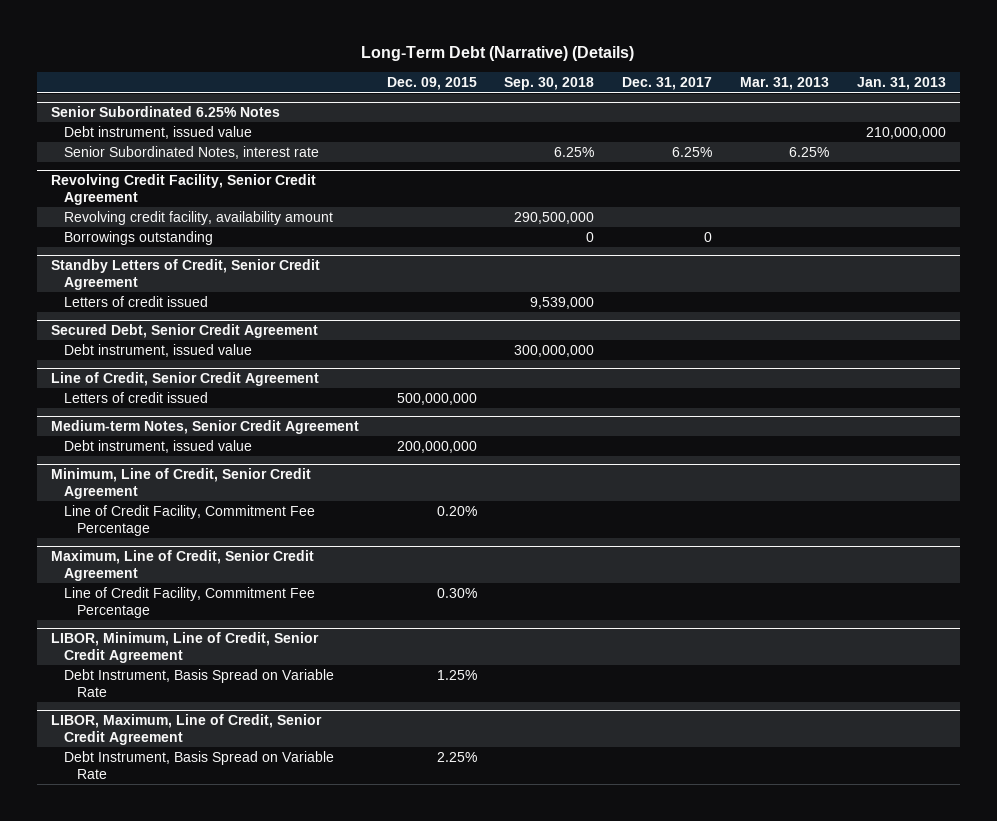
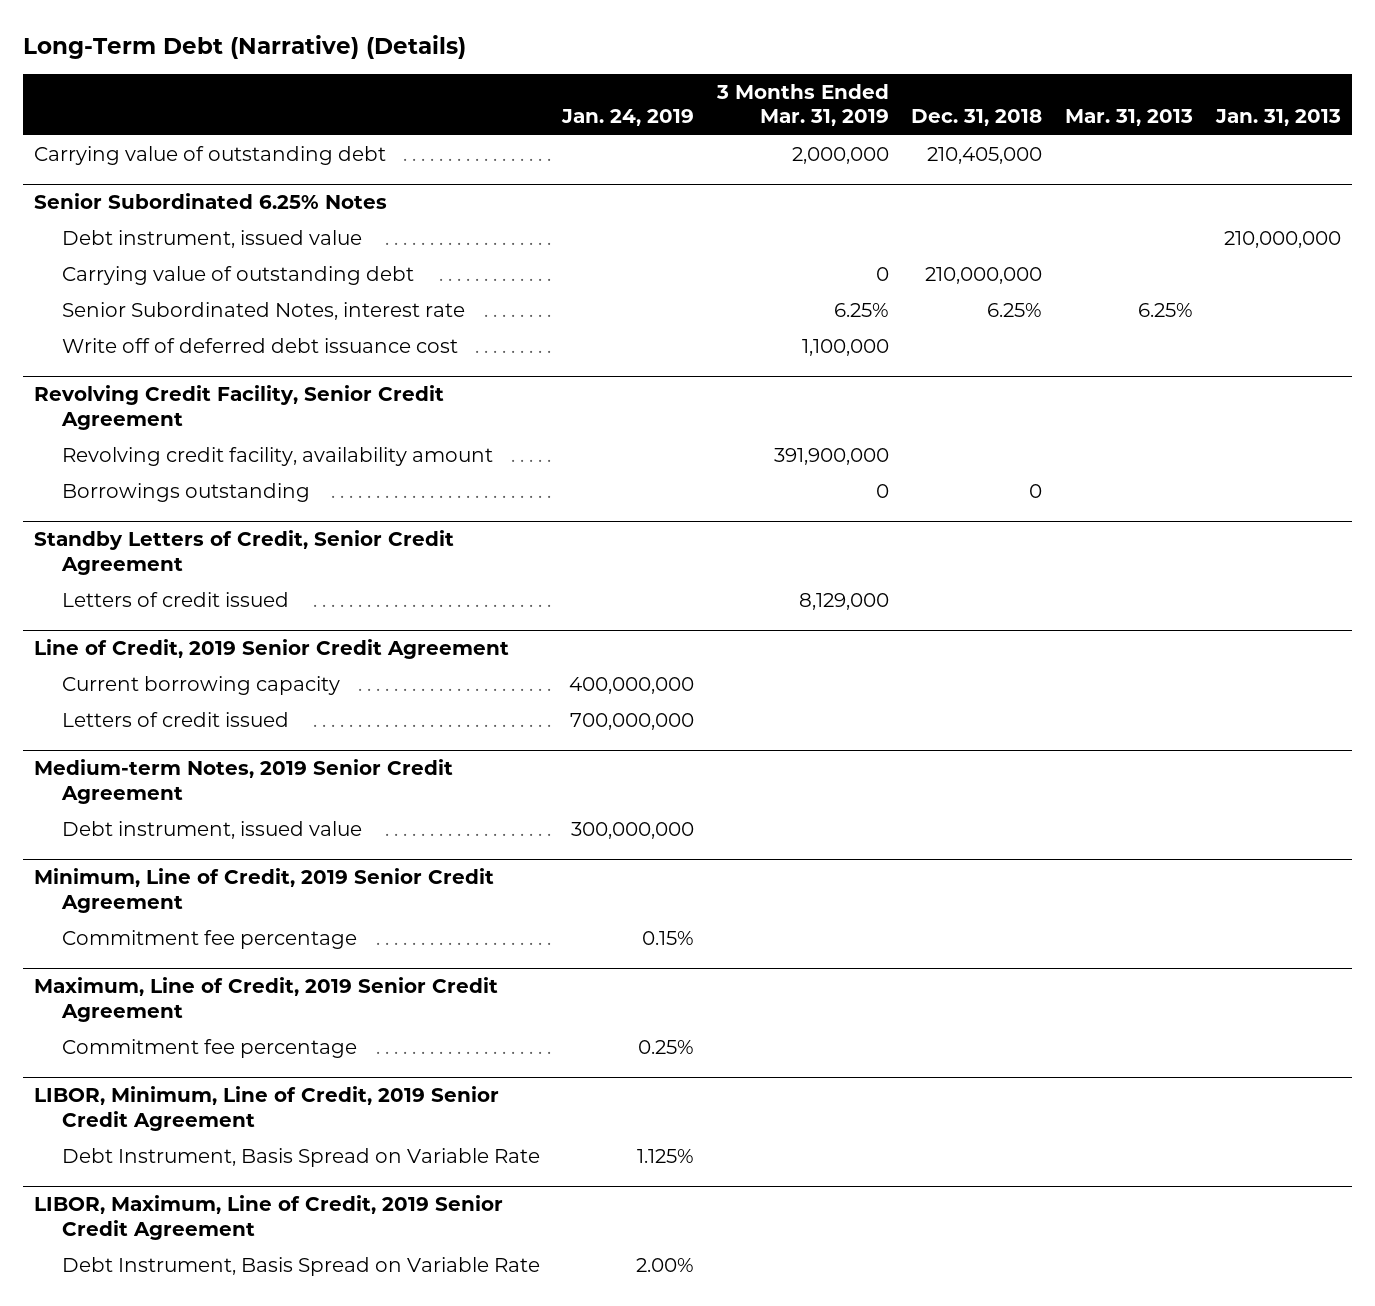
[386,77,477,91] Dec. 09, 2015 -> none
[504,77,595,91] Sep. 30, 2018 -> none
[622,77,713,91] Dec. 31, 2017 -> none
none -> [561,109,695,127] Jan. 24, 2019
none -> [715,83,889,127] 3 Months Ended Mar. 31, 2019
none -> [911,109,1043,127] Dec. 31, 2018
none -> [34,145,387,165] Carrying value of outstanding debt
none -> [61,265,414,285] Carrying value of outstanding debt
none -> [61,337,458,353] Write off of deferred debt issuance cost
[50,324,318,339] Secured Debt, Senior Credit Agreement -> none
[63,343,252,357] Debt instrument, issued value -> none
[50,372,319,387] Line of Credit, Senior Credit Agreement -> [34,639,510,660] Line of Credit, 2019 Senior Credit Agreement
none -> [61,675,340,695] Current borrowing capacity
[50,420,359,435] Medium-term Notes, Senior Credit Agreement -> [34,759,454,804] Medium-term Notes, 2019 Senior Credit Agreement
[50,468,311,499] Minimum, Line of Credit, Senior Credit Agreement -> [34,868,495,913] Minimum, Line of Credit, 2019 Senior Credit Agreement
[63,504,315,536] Line of Credit Facility, Commitment Fee Percentage -> [61,929,357,949] Commitment fee percentage
[50,550,314,581] Maximum, Line of Credit, Senior Credit Agreement -> [34,977,499,1022] Maximum, Line of Credit, 2019 Senior Credit Agreement
[63,586,315,618] Line of Credit Facility, Commitment Fee Percentage -> [61,1038,357,1058] Commitment fee percentage
[50,632,319,663] LIBOR, Minimum, Line of Credit, Senior Credit Agreement -> [34,1086,500,1131] LIBOR, Minimum, Line of Credit, 2019 Senior Credit Agreement
[50,714,322,745] LIBOR, Maximum, Line of Credit, Senior Credit Agreement -> [34,1195,504,1240] LIBOR, Maximum, Line of Credit, 2019 Senior Credit Agreement

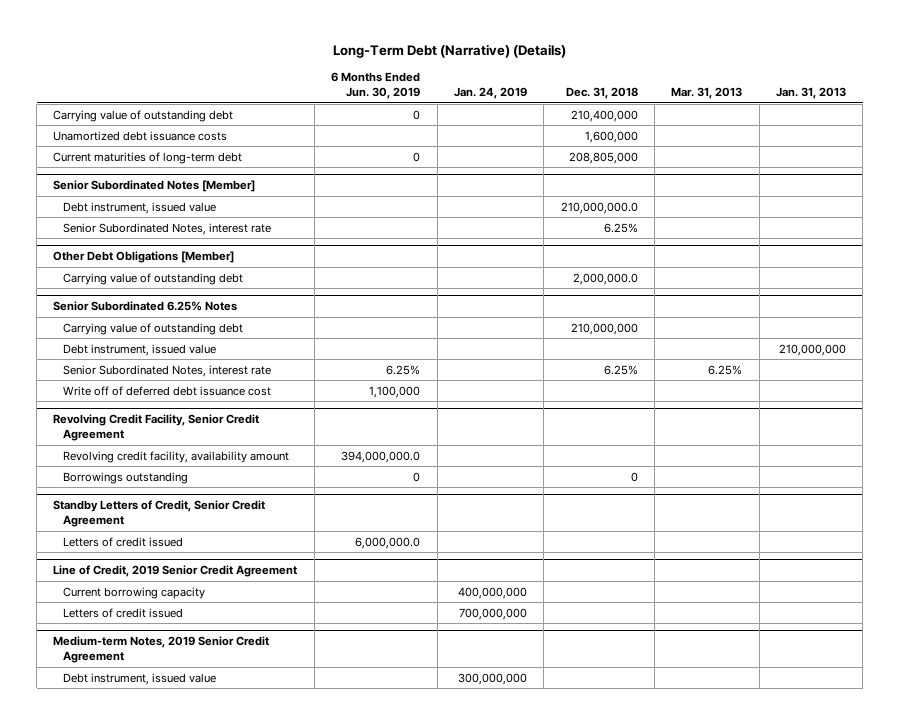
[715,83,889,127] 3 Months Ended Mar. 31, 2019 -> none
none -> [331,71,421,99] 6 Months Ended Jun. 30, 2019
[927,146,1043,164] 210,405,000 -> [570,109,638,122] 210,400,000
none -> [53,130,228,141] Unamortized debt issuance costs
none -> [53,151,243,164] Current maturities of long-term debt
none -> [53,180,256,193] Senior Subordinated Notes [Member]
none -> [63,201,217,214] Debt instrument, issued value
none -> [63,222,272,235] Senior Subordinated Notes, interest rate
none -> [53,251,235,264] Other Debt Obligations [Member]
none -> [63,272,244,285] Carrying value of outstanding debt
[61,229,362,248] Debt instrument, issued value -> [63,343,217,356] Debt instrument, issued value
[34,868,495,913] Minimum, Line of Credit, 2019 Senior Credit Agreement -> none
[61,929,357,949] Commitment fee percentage -> none
[34,977,499,1022] Maximum, Line of Credit, 2019 Senior Credit Agreement -> none
[61,1038,357,1058] Commitment fee percentage -> none
[34,1086,500,1131] LIBOR, Minimum, Line of Credit, 2019 Senior Credit Agreement -> none
[61,1147,540,1167] Debt Instrument, Basis Spread on Variable Rate -> none
[34,1195,504,1240] LIBOR, Maximum, Line of Credit, 2019 Senior Credit Agreement -> none
[61,1256,540,1276] Debt Instrument, Basis Spread on Variable Rate -> none

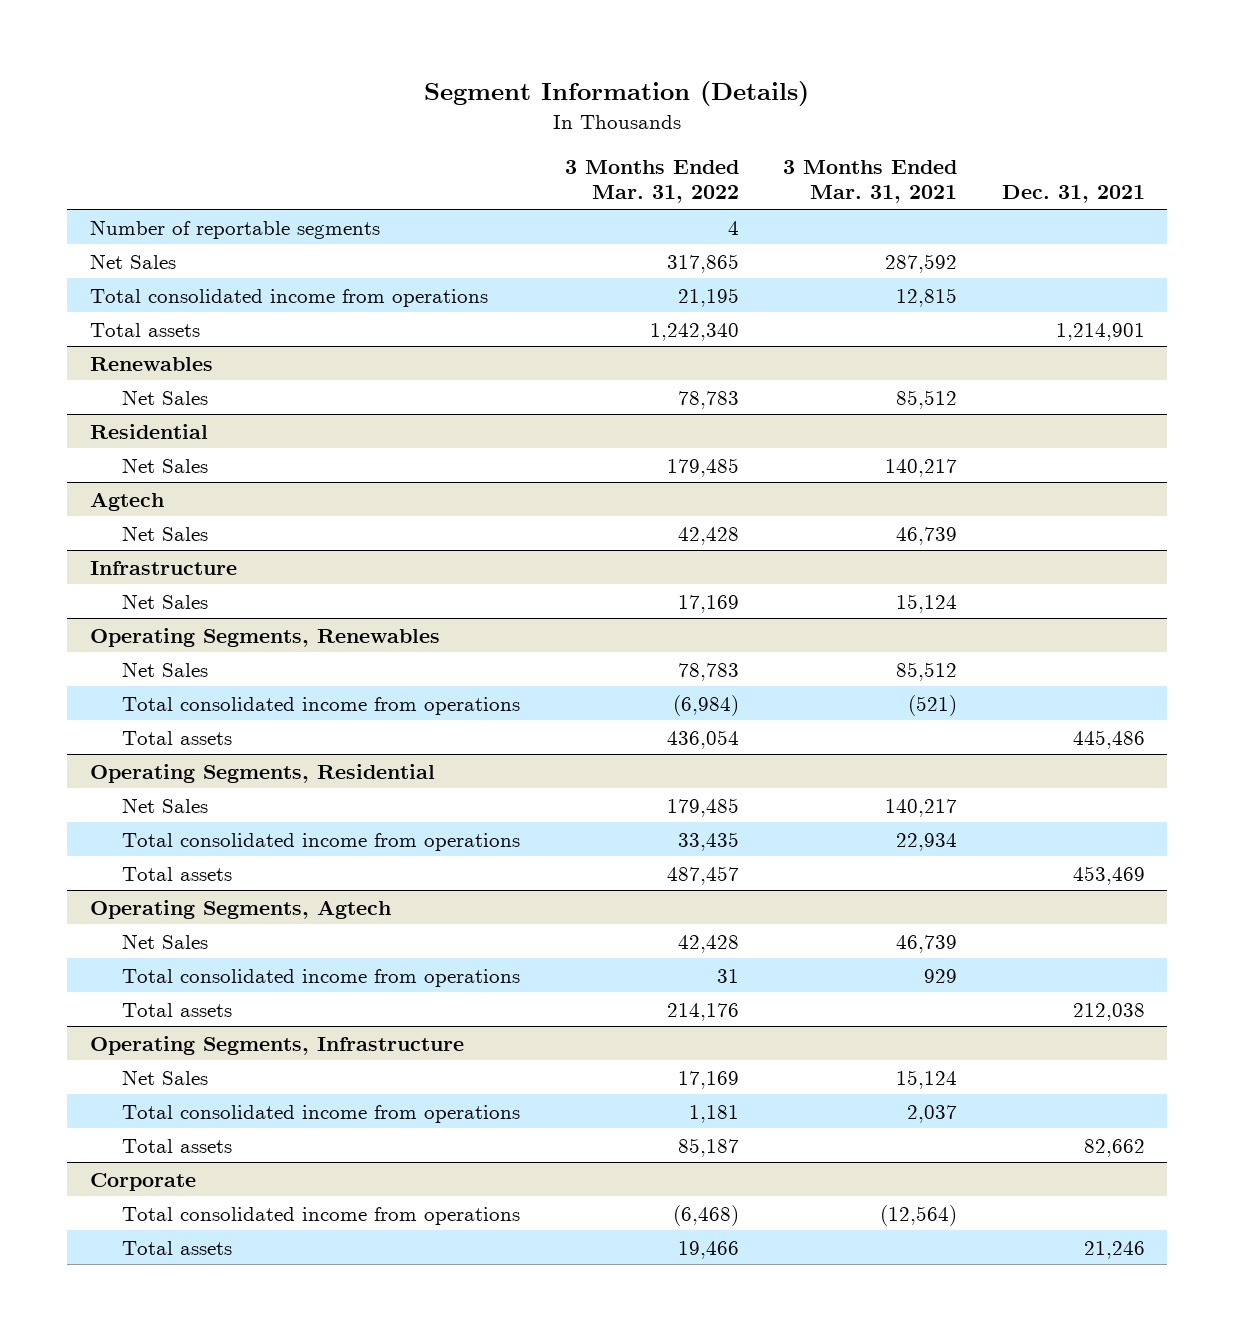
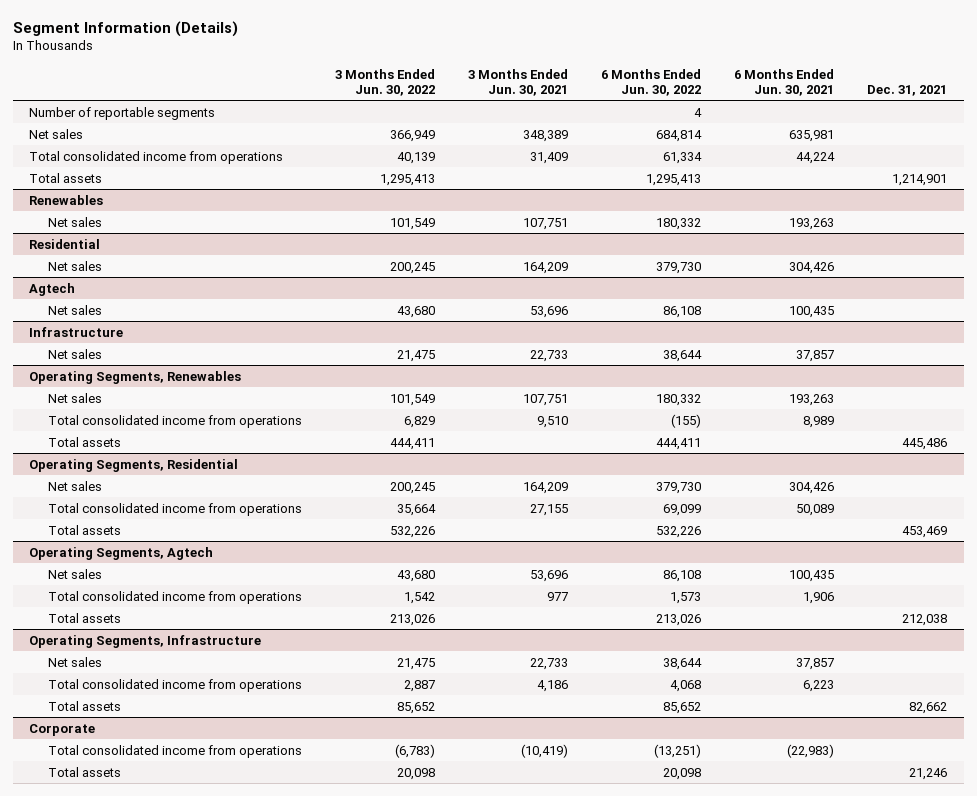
[564,160,739,204] 3 Months Ended Mar. 31, 2022 -> none
[783,160,958,204] 3 Months Ended Mar. 31, 2021 -> none
none -> [335,68,436,96] 3 Months Ended Jun. 30, 2022
none -> [468,68,569,96] 3 Months Ended Jun. 30, 2021
none -> [601,68,702,96] 6 Months Ended Jun. 30, 2022
none -> [734,68,835,96] 6 Months Ended Jun. 30, 2021
[89,253,176,269] Net Sales -> [29,128,84,139] Net sales
[121,389,208,405] Net Sales -> [48,216,103,227] Net sales
[121,457,208,473] Net Sales -> [48,260,103,271] Net sales
[121,525,208,541] Net Sales -> [48,304,103,315] Net sales
[121,593,208,609] Net Sales -> [48,348,103,359] Net sales
[121,661,208,677] Net Sales -> [48,392,103,403] Net sales
[121,797,208,813] Net Sales -> [48,480,103,491] Net sales
[121,933,208,949] Net Sales -> [48,568,103,579] Net sales
[121,1069,208,1085] Net Sales -> [48,656,103,667] Net sales

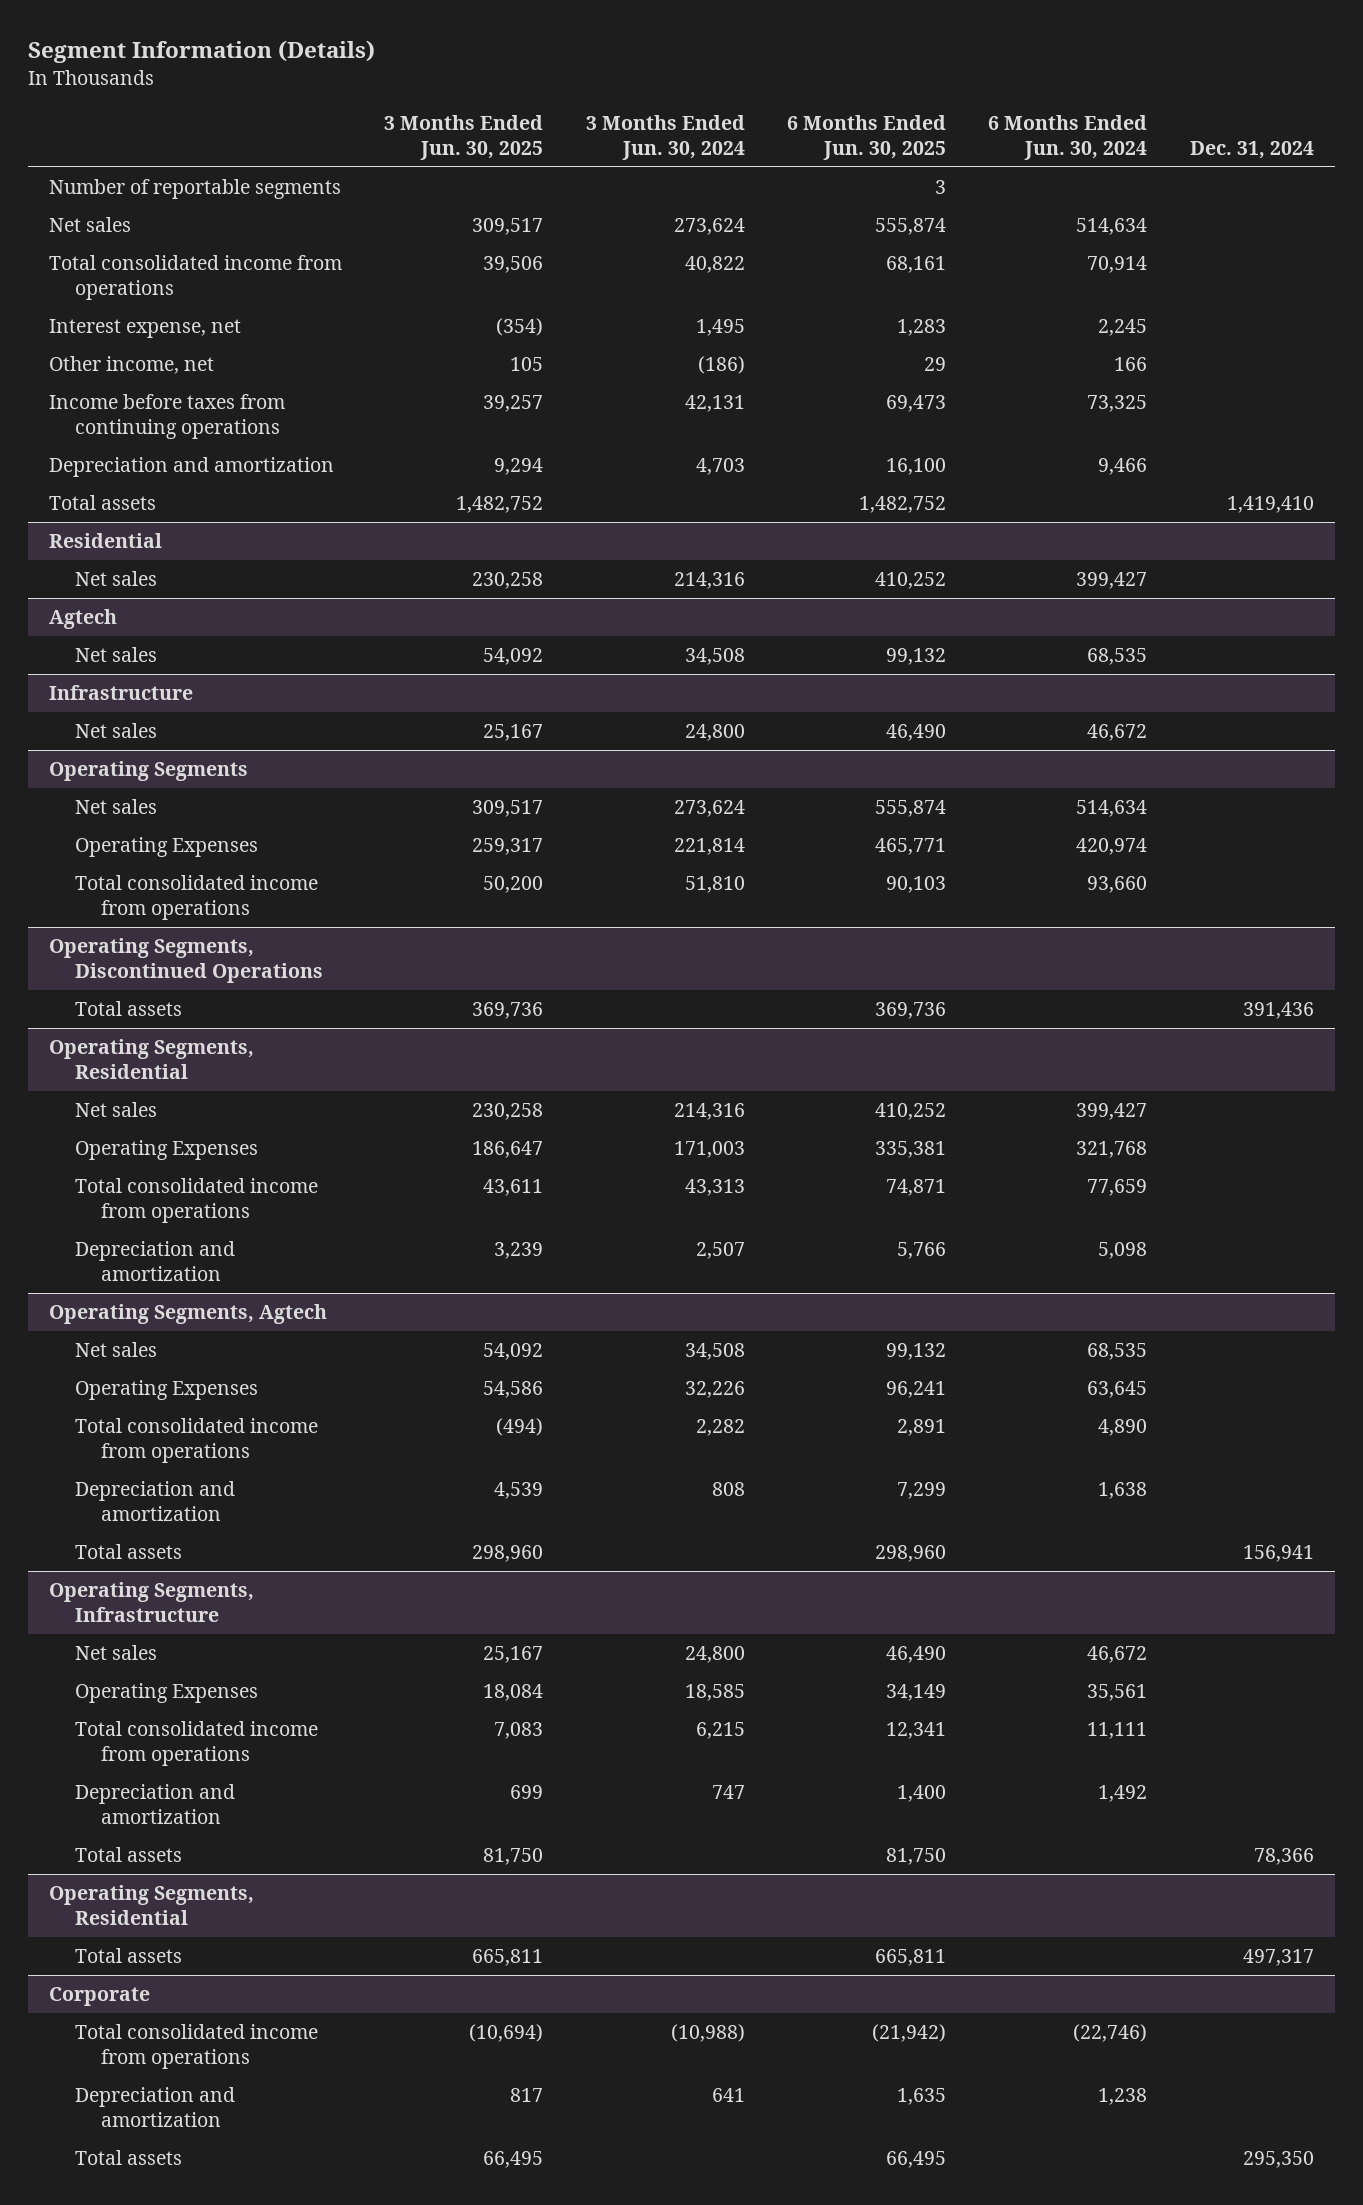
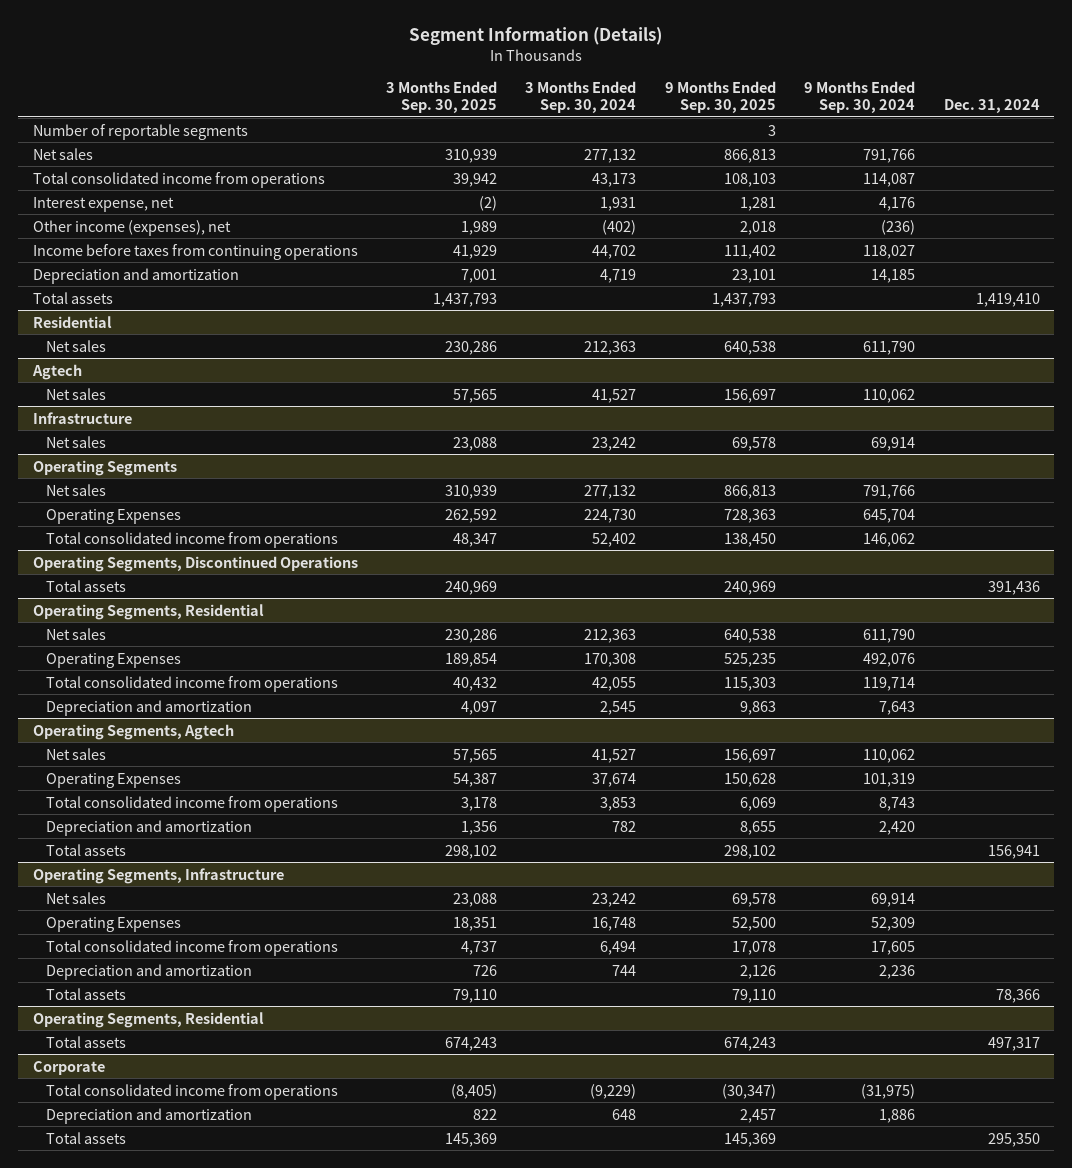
[384,115,544,160] 3 Months Ended Jun. 30, 2025 -> none
[585,115,745,160] 3 Months Ended Jun. 30, 2024 -> none
[787,115,947,160] 6 Months Ended Jun. 30, 2025 -> none
[988,115,1148,160] 6 Months Ended Jun. 30, 2024 -> none
none -> [386,81,498,114] 3 Months Ended Sep. 30, 2025
none -> [525,81,637,114] 3 Months Ended Sep. 30, 2024
none -> [664,81,776,114] 9 Months Ended Sep. 30, 2025
none -> [804,81,916,114] 9 Months Ended Sep. 30, 2024
[49,355,215,374] Other income, net -> [32,219,231,236] Other income (expenses), net

